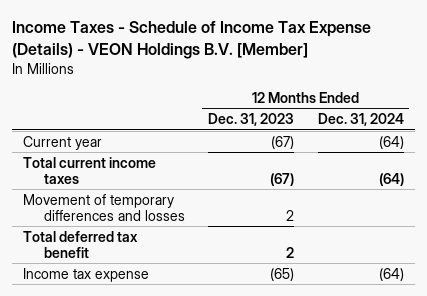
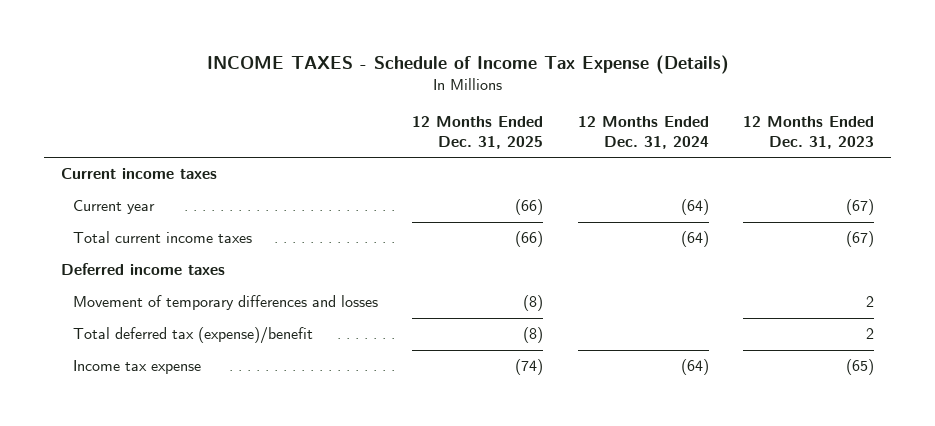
[11,21,371,60] Income Taxes - Schedule of Income Tax Expense (Details) - VEON Holdings B.V. [Member] -> [206,54,729,74] INCOME TAXES - Schedule of Income Tax Expense (Details)
none -> [412,116,544,149] 12 Months Ended Dec. 31, 2025
none -> [61,168,218,180] Current income taxes
none -> [61,263,226,276] Deferred income taxes
[23,230,139,258] Total deferred tax benefit -> [73,327,314,345] Total deferred tax (expense)/benefit

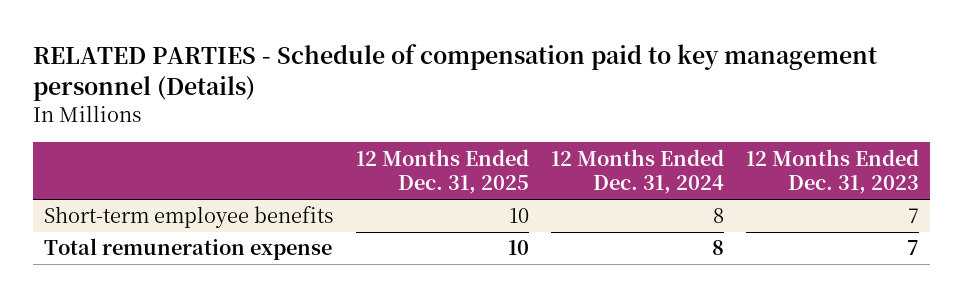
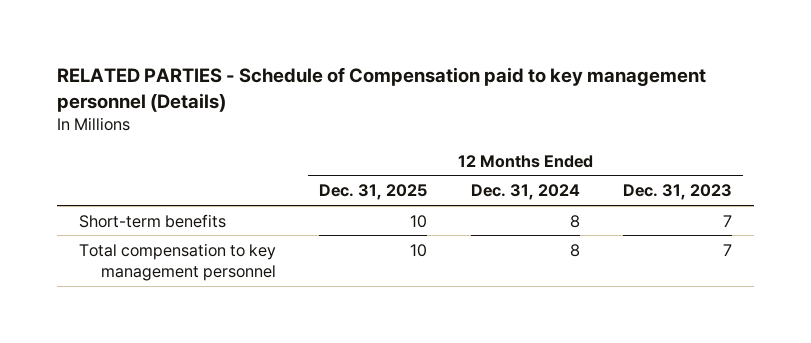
[33,44,878,102] RELATED PARTIES - Schedule of compensation paid to key management personnel (Details) -> [56,67,706,112] RELATED PARTIES - Schedule of Compensation paid to key management personnel (Details)
[44,206,334,229] Short-term employee benefits -> [78,213,226,228] Short-term benefits
[44,238,333,261] Total remuneration expense -> [78,242,276,281] Total compensation to key management personnel

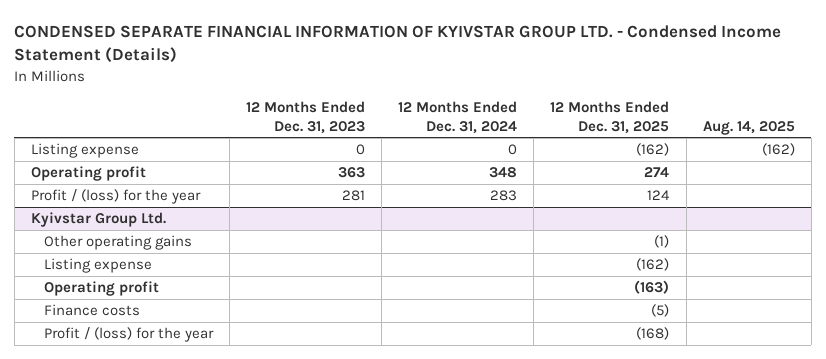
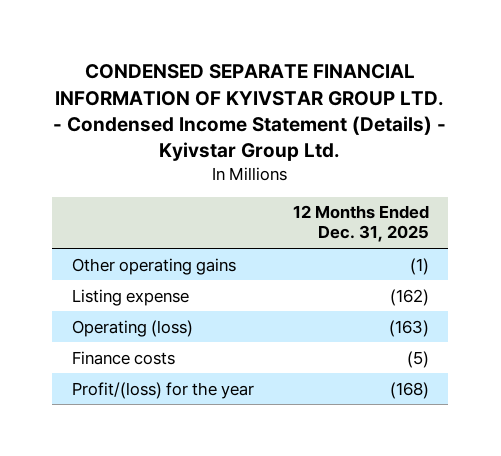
[14,25,782,64] CONDENSED SEPARATE FINANCIAL INFORMATION OF KYIVSTAR GROUP LTD. - Condensed Income Statement (Details) -> [53,64,447,161] CONDENSED SEPARATE FINANCIAL INFORMATION OF KYIVSTAR GROUP LTD. - Condensed Income Statement (Details) - Kyivstar Group Ltd.
[245,100,365,134] 12 Months Ended Dec. 31, 2023 -> none
[398,100,518,134] 12 Months Ended Dec. 31, 2024 -> none
[702,120,795,135] Aug. 14, 2025 -> none
[30,143,139,159] Listing expense -> none
[30,166,146,182] Operating profit -> none
[30,189,201,205] Profit / (loss) for the year -> none
[30,212,166,228] Kyivstar Group Ltd. -> none
[43,281,159,297] Operating profit -> [71,319,193,337] Operating (loss)
[43,327,214,343] Profit / (loss) for the year -> [71,381,254,399] Profit/(loss) for the year

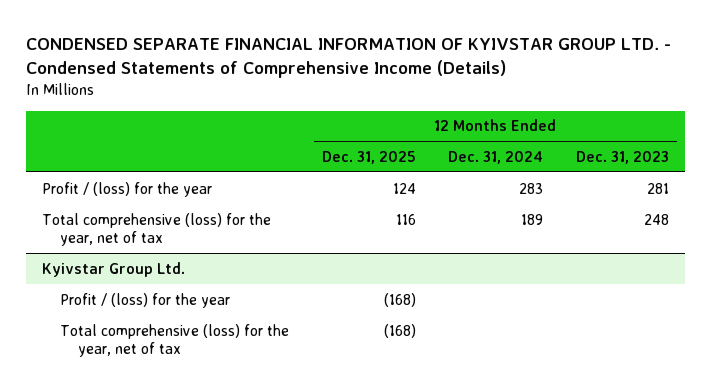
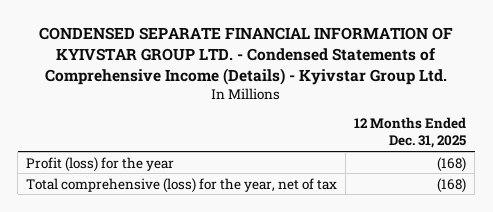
[25,38,671,79] CONDENSED SEPARATE FINANCIAL INFORMATION OF KYIVSTAR GROUP LTD. - Condensed Statements of Comprehensive Income (Details) -> [39,26,454,85] CONDENSED SEPARATE FINANCIAL INFORMATION OF KYIVSTAR GROUP LTD. - Condensed Statements of Comprehensive Income (Details) - Kyivstar Group Ltd.
[448,150,544,164] Dec. 31, 2024 -> none
[575,150,669,164] Dec. 31, 2023 -> none
[42,212,272,247] Total comprehensive (loss) for the year, net of tax -> none
[42,261,186,277] Kyivstar Group Ltd. -> none
[60,292,231,308] Profit / (loss) for the year -> none
[42,181,213,197] Profit / (loss) for the year -> [26,156,175,172] Profit (loss) for the year
[392,182,416,194] 124 -> [437,156,467,172] (168)

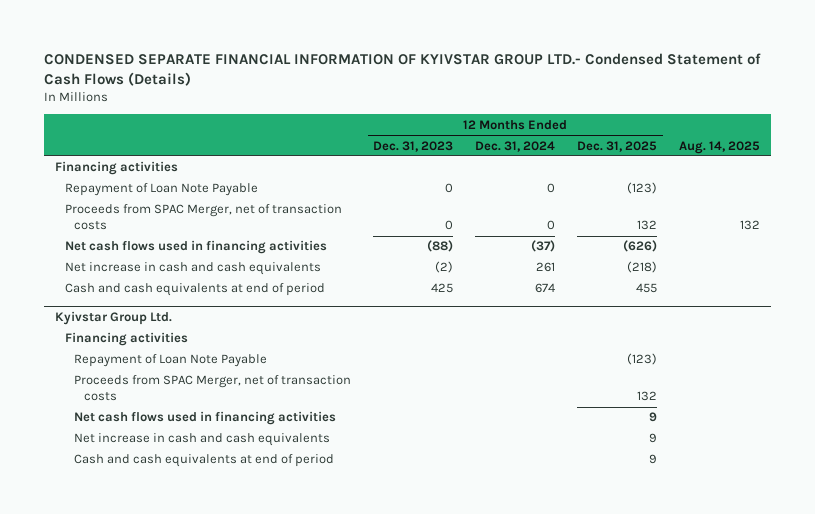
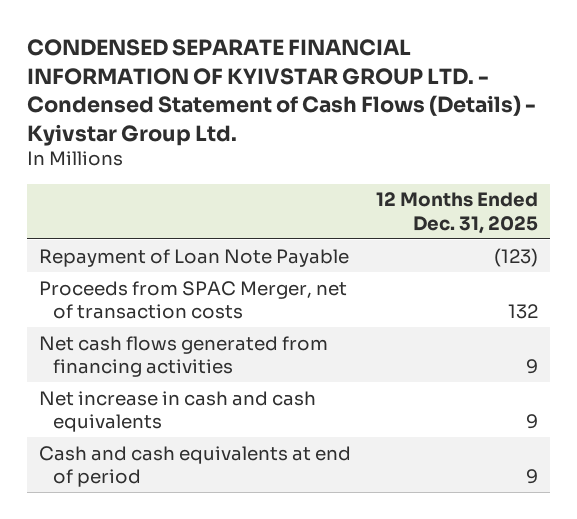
[44,53,762,87] CONDENSED SEPARATE FINANCIAL INFORMATION OF KYIVSTAR GROUP LTD.- Condensed Statement of Cash Flows (Details) -> [26,39,536,146] CONDENSED SEPARATE FINANCIAL INFORMATION OF KYIVSTAR GROUP LTD. - Condensed Statement of Cash Flows (Details) - Kyivstar Group Ltd.
[373,140,454,152] Dec. 31, 2023 -> none
[475,140,556,152] Dec. 31, 2024 -> none
[678,140,760,154] Aug. 14, 2025 -> none
[55,161,179,176] Financing activities -> none
[64,262,321,276] Net increase in cash and cash equivalents -> none
[64,283,325,297] Cash and cash equivalents at end of period -> none
[55,311,173,326] Kyivstar Group Ltd. -> none
[64,332,188,347] Financing activities -> none
[74,354,268,368] Repayment of Loan Note Payable -> none
[74,375,352,402] Proceeds from SPAC Merger, net of transaction costs -> none
[74,411,337,426] Net cash flows used in financing activities -> none
[64,240,327,255] Net cash flows used in financing activities -> [39,335,329,378] Net cash flows generated from financing activities
[623,240,658,253] (626) -> [526,359,539,375] 9

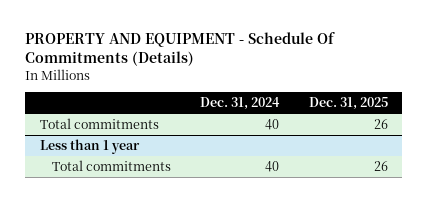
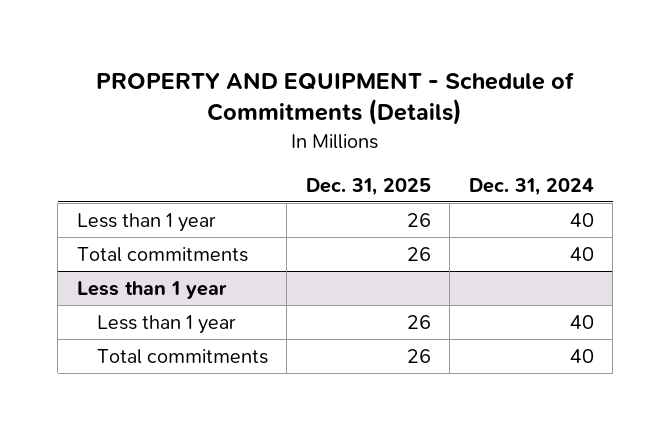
[24,32,335,67] PROPERTY AND EQUIPMENT - Schedule Of Commitments (Details) -> [96,71,575,126] PROPERTY AND EQUIPMENT - Schedule of Commitments (Details)
none -> [76,212,216,232] Less than 1 year
none -> [96,314,236,334] Less than 1 year

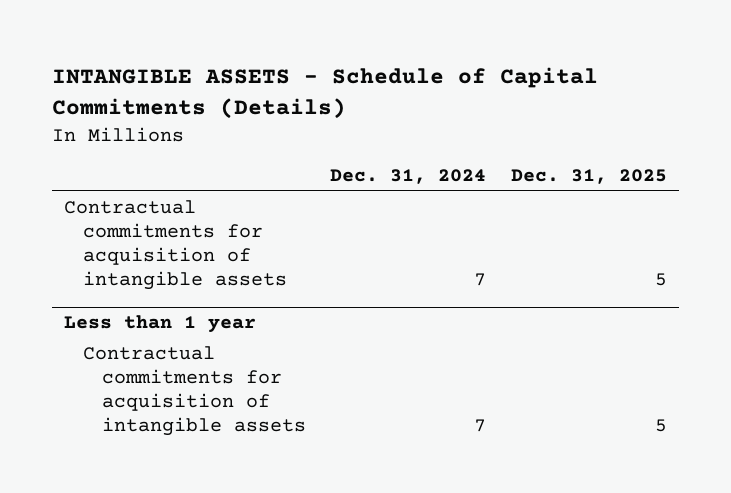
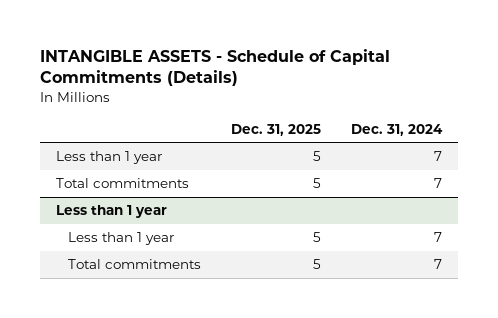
[64,200,288,291] Contractual commitments for acquisition of intangible assets -> [55,151,162,165] Less than 1 year
none -> [55,178,189,189] Total commitments
[83,346,306,437] Contractual commitments for acquisition of intangible assets -> [67,232,174,246] Less than 1 year
none -> [67,259,201,270] Total commitments

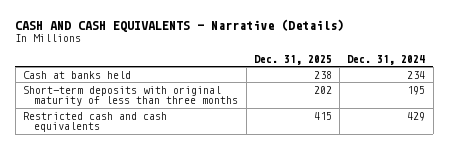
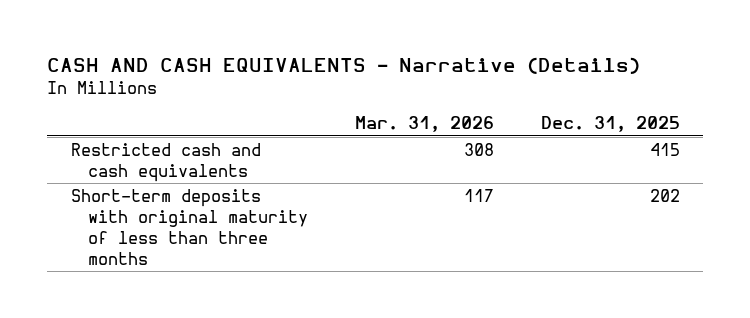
[347,55,426,66] Dec. 31, 2024 -> none
none -> [354,116,494,133] Mar. 31, 2026
[23,70,132,79] Cash at banks held -> none
[23,85,239,107] Short-term deposits with original maturity of less than three months -> [70,188,308,266] Short-term deposits with original maturity of less than three months

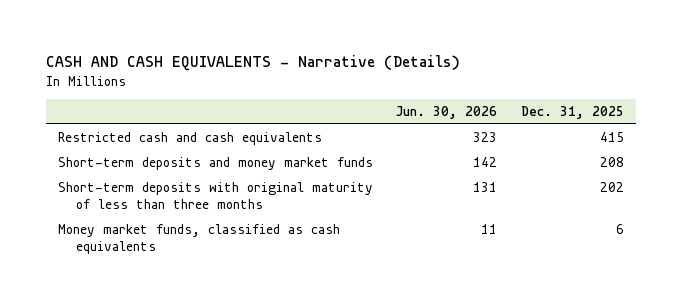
[354,116,494,133] Mar. 31, 2026 -> none
none -> [396,106,498,120] Jun. 30, 2026
none -> [58,156,374,170] Short-term deposits and money market funds
none -> [58,223,341,255] Money market funds, classified as cash equivalents

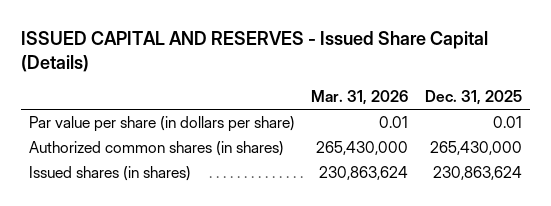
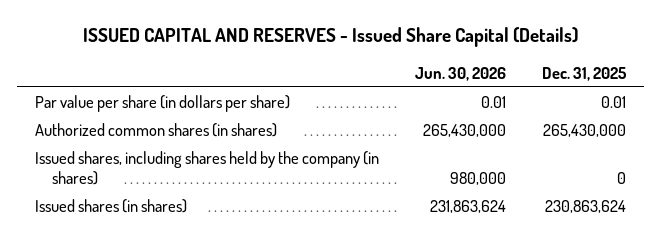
[311,90,409,106] Mar. 31, 2026 -> none
none -> [414,66,506,81] Jun. 30, 2026
none -> [34,150,379,185] Issued shares, including shares held by the company (in shares)

